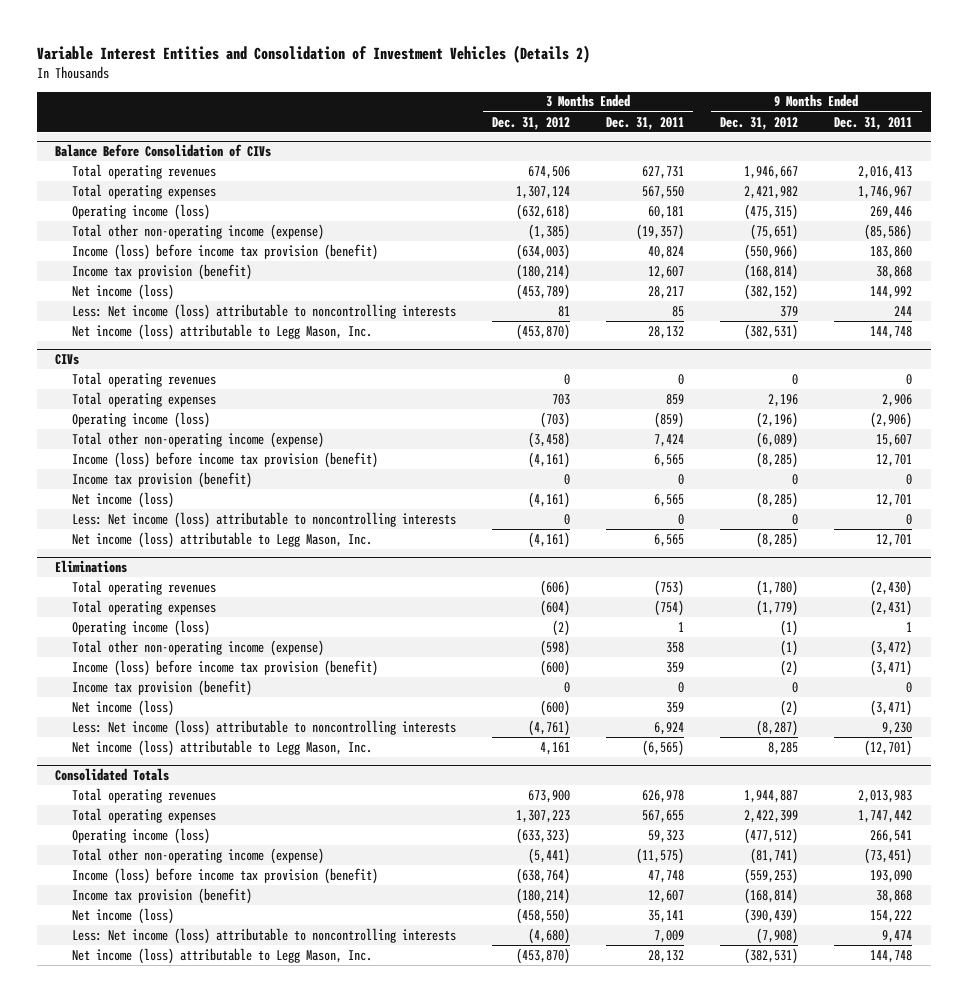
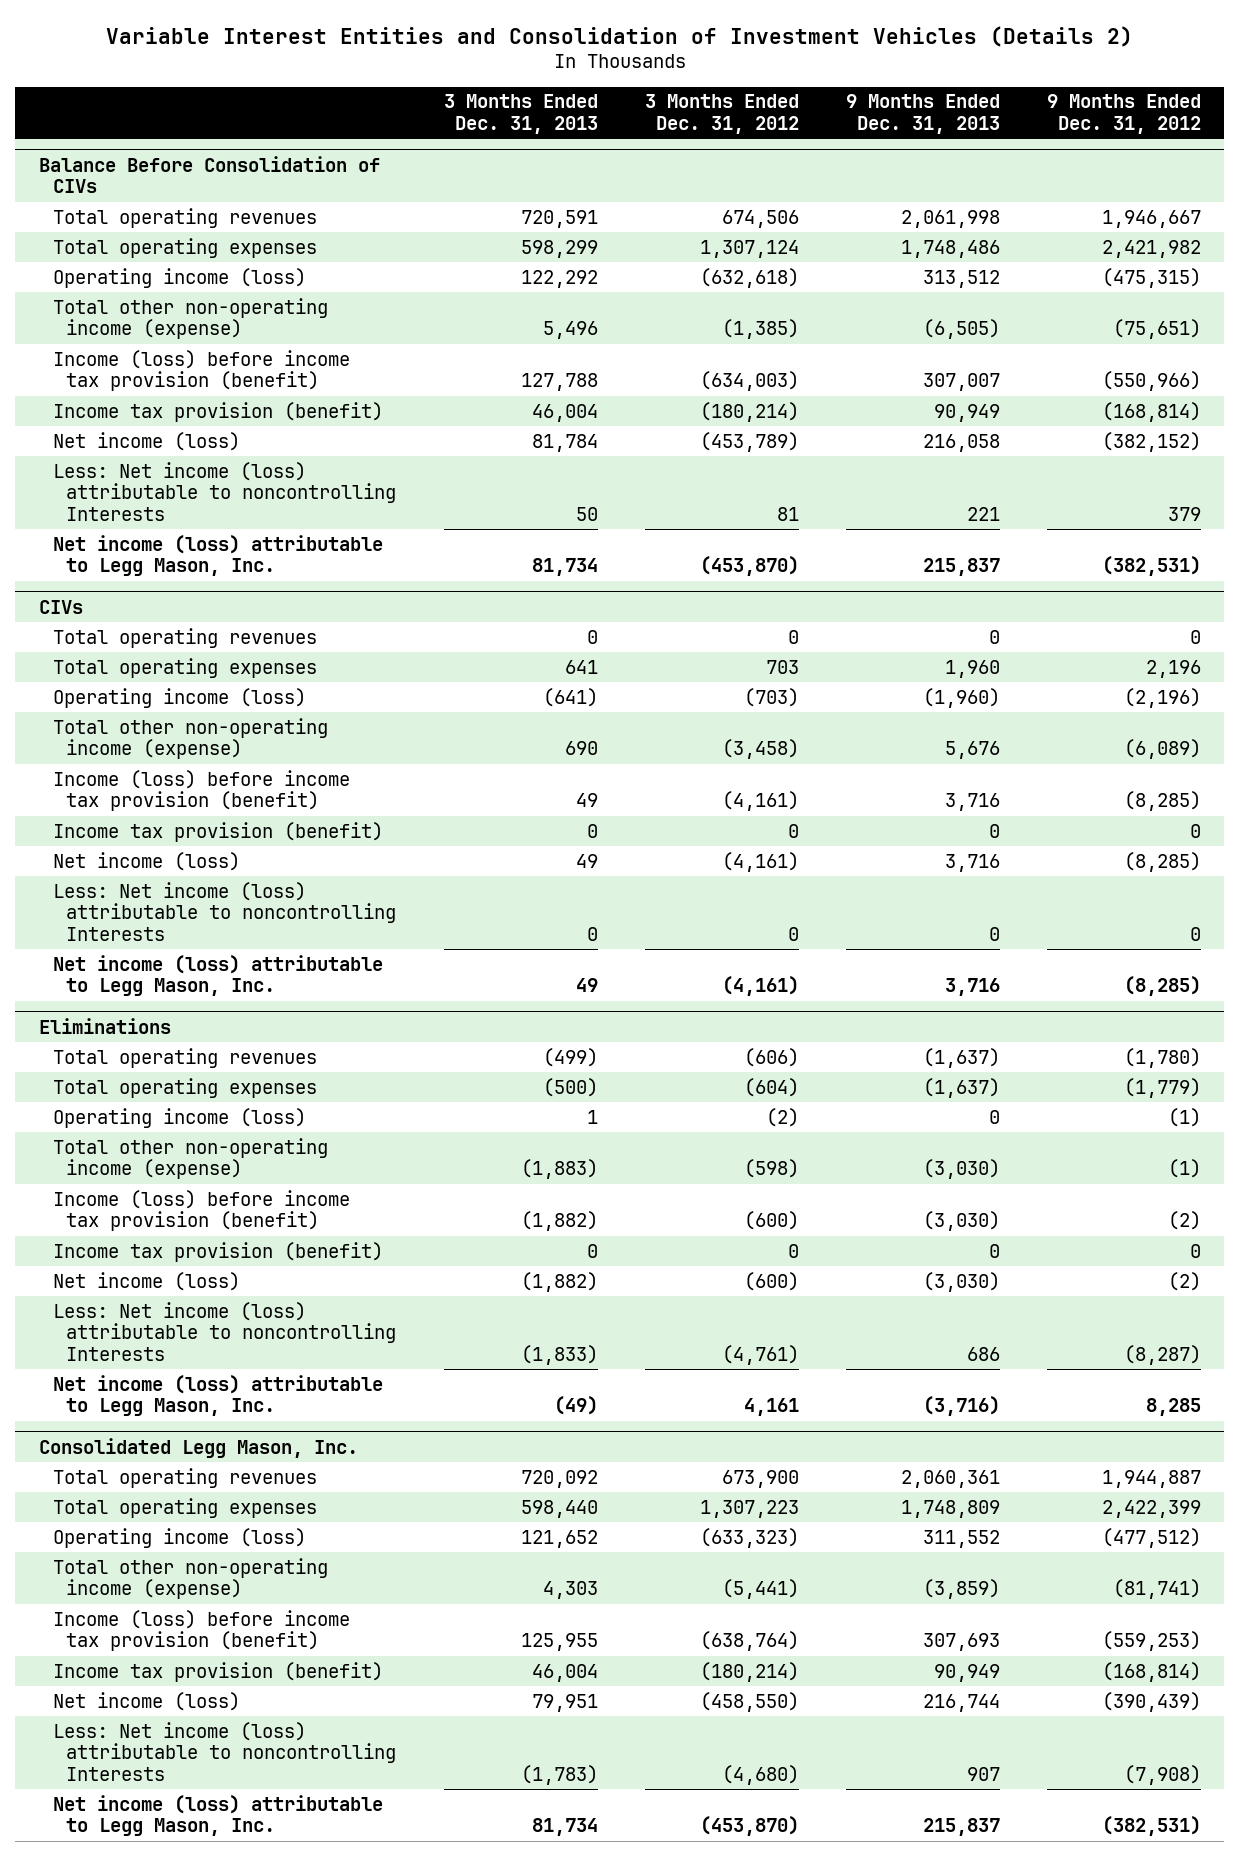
[606,116,685,130] Dec. 31, 2011 -> none
[834,116,913,130] Dec. 31, 2011 -> none
none -> [443,94,598,135] 3 Months Ended Dec. 31, 2013
none -> [845,94,1000,135] 9 Months Ended Dec. 31, 2013
[71,303,456,320] Less: Net income (loss) attributable to noncontrolling interests -> [52,461,397,522] Less: Net income (loss) attributable to noncontrolling Interests
[71,511,456,528] Less: Net income (loss) attributable to noncontrolling interests -> [52,881,397,942] Less: Net income (loss) attributable to noncontrolling Interests
[71,719,456,736] Less: Net income (loss) attributable to noncontrolling interests -> [52,1301,397,1362] Less: Net income (loss) attributable to noncontrolling Interests
[55,768,170,782] Consolidated Totals -> none
none -> [38,1437,358,1458] Consolidated Legg Mason, Inc.
[71,927,456,944] Less: Net income (loss) attributable to noncontrolling interests -> [52,1721,397,1782] Less: Net income (loss) attributable to noncontrolling Interests

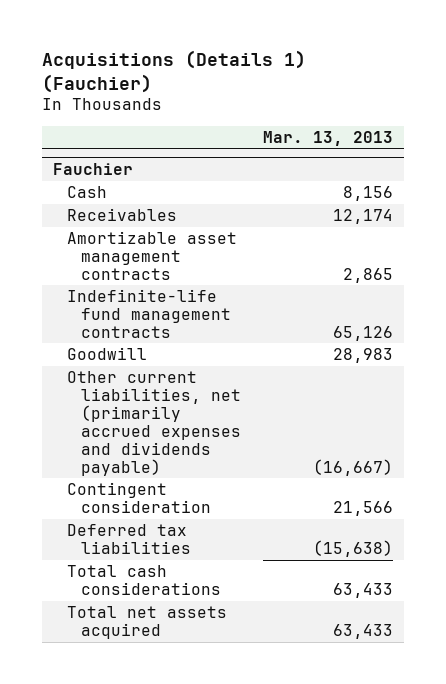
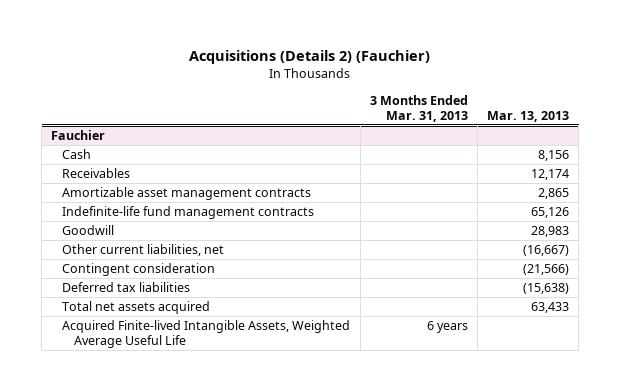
[41,49,306,93] Acquisitions (Details 1) (Fauchier) -> [189,50,431,65] Acquisitions (Details 2) (Fauchier)
none -> [369,94,468,122] 3 Months Ended Mar. 31, 2013
[67,370,242,476] Other current liabilities, net (primarily accrued expenses and dividends payable) -> [62,244,225,257] Other current liabilities, net
[333,500,394,516] 21,566 -> [522,264,569,276] (21,566)
[67,564,222,595] Total cash considerations -> none
none -> [62,320,351,349] Acquired Finite-lived Intangible Assets, Weighted Average Useful Life

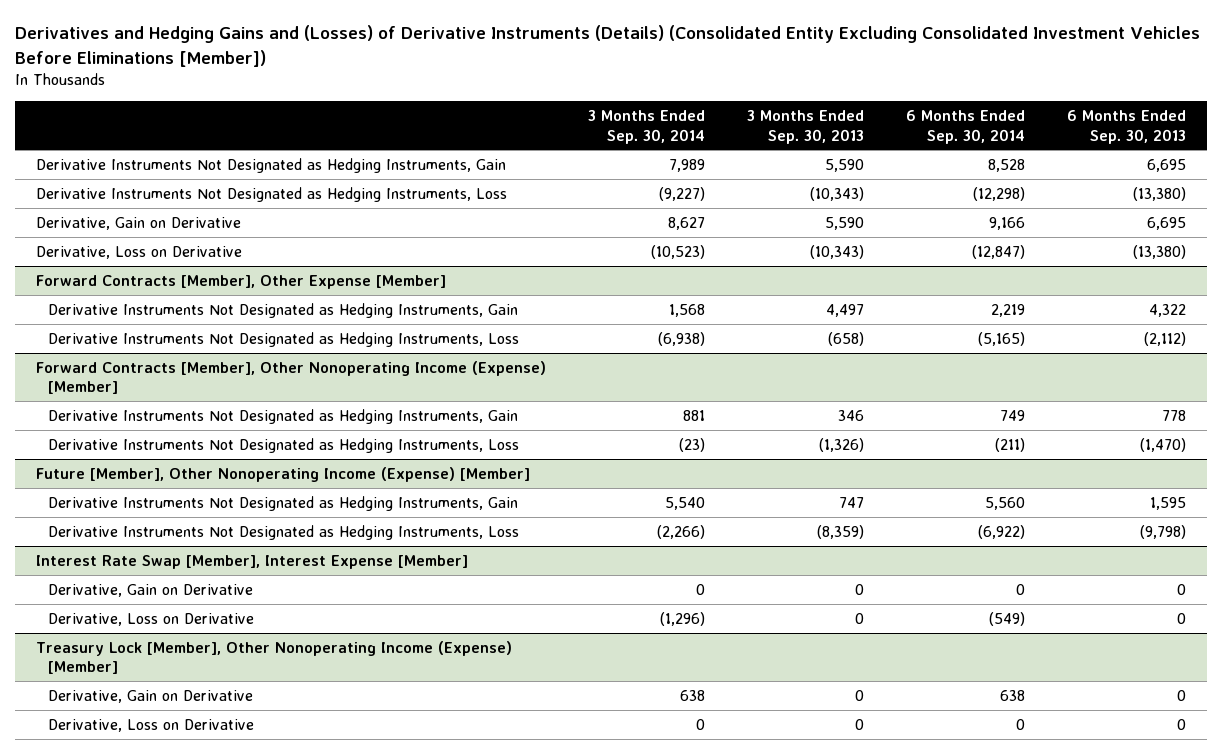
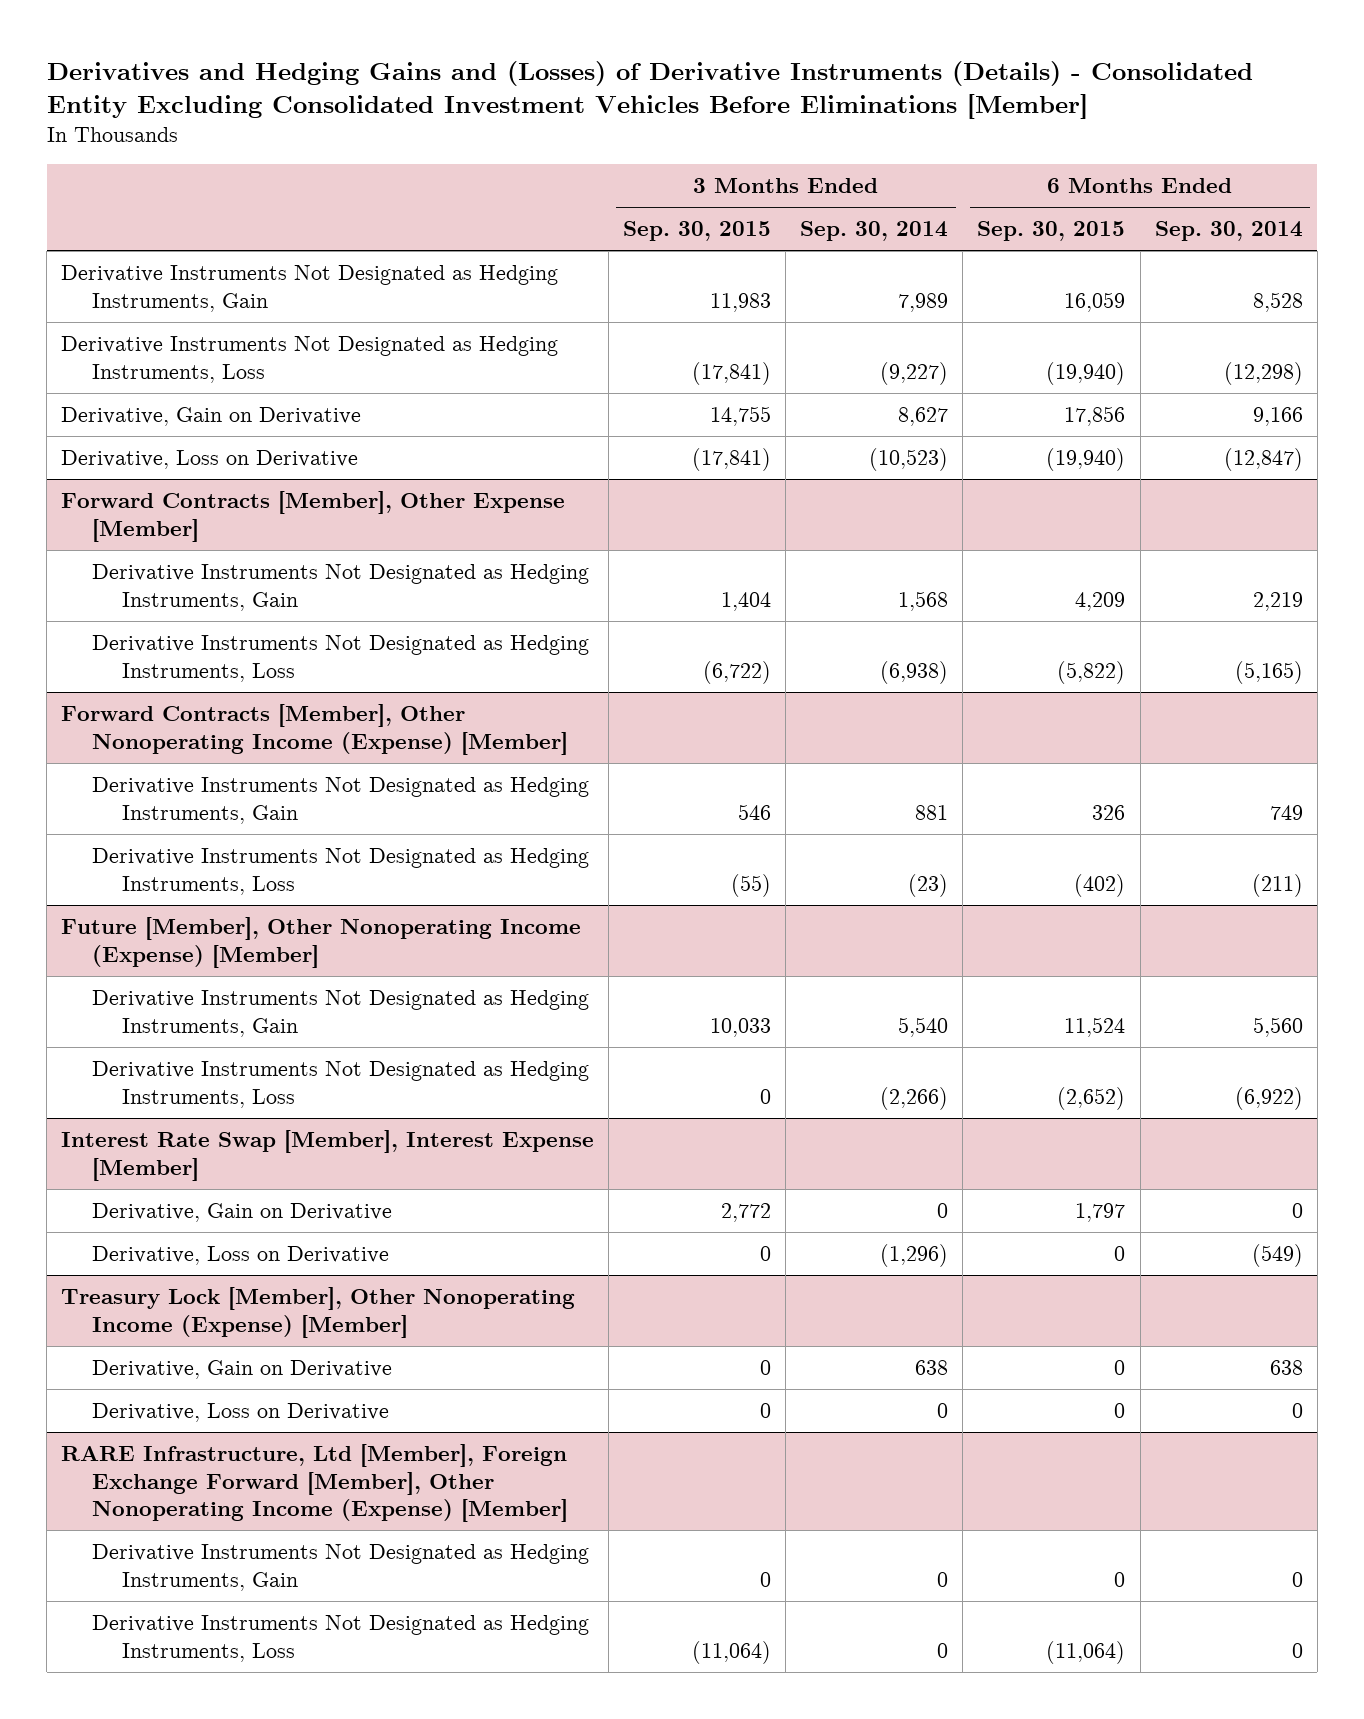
[14,25,1200,68] Derivatives and Hedging Gains and (Losses) of Derivative Instruments (Details) (Consolidated Entity Excluding Consolidated Investment Vehicles Before Eliminations [Member]) -> [46,60,1253,120] Derivatives and Hedging Gains and (Losses) of Derivative Instruments (Details) - Consolidated Entity Excluding Consolidated Investment Vehicles Before Eliminations [Member]
[747,109,865,144] 3 Months Ended Sep. 30, 2013 -> none
[1067,109,1187,144] 6 Months Ended Sep. 30, 2013 -> none
none -> [623,221,772,242] Sep. 30, 2015
none -> [977,221,1126,242] Sep. 30, 2015
none -> [61,1444,568,1523] RARE Infrastructure, Ltd [Member], Foreign Exchange Forward [Member], Other Nonoperating Income (Expense) [Member]
none -> [91,1544,589,1591] Derivative Instruments Not Designated as Hedging Instruments, Gain
none -> [91,1615,589,1662] Derivative Instruments Not Designated as Hedging Instruments, Loss

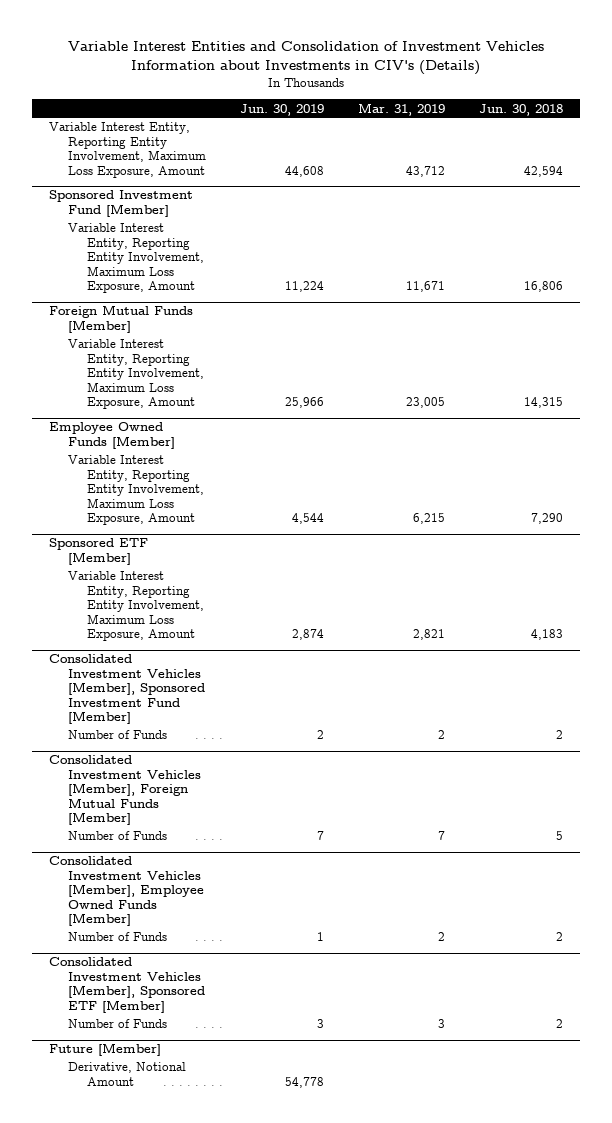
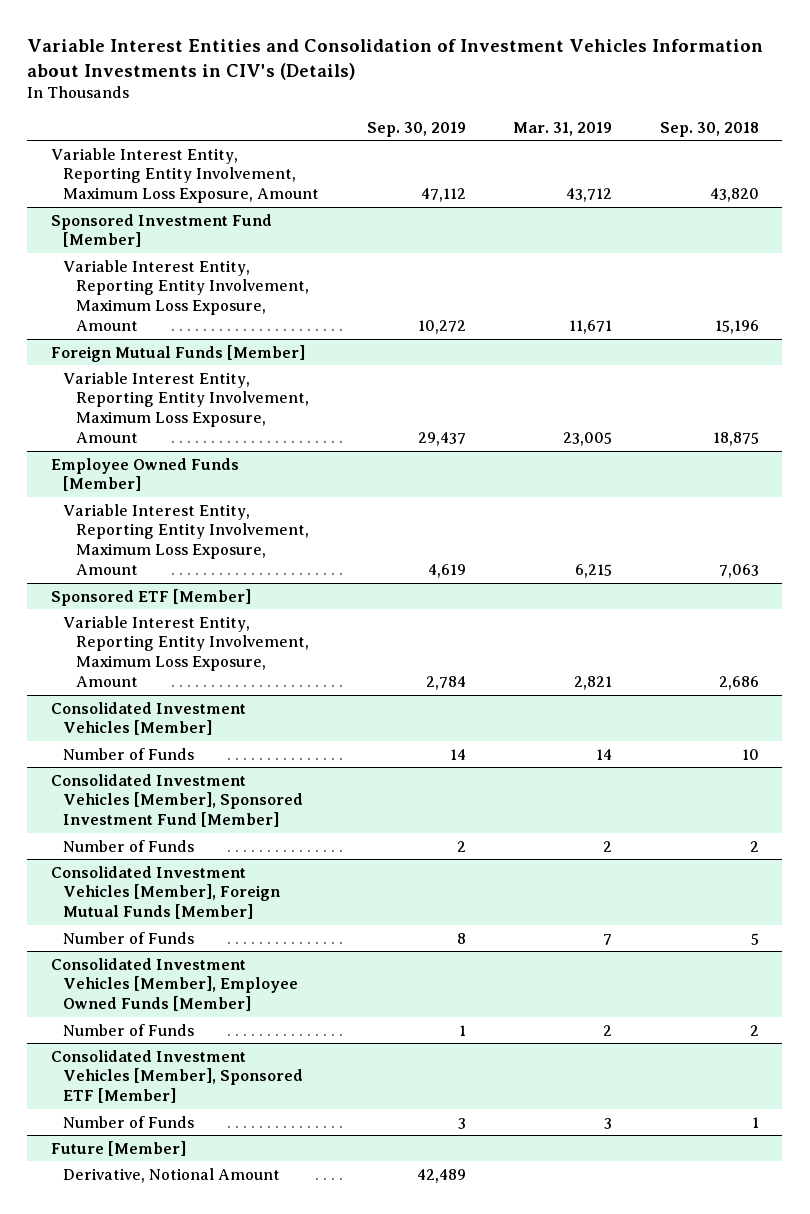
[240,103,325,116] Jun. 30, 2019 -> none
[478,103,563,116] Jun. 30, 2018 -> none
none -> [366,121,466,137] Sep. 30, 2019
none -> [659,121,759,137] Sep. 30, 2018
none -> [51,701,247,736] Consolidated Investment Vehicles [Member]
none -> [63,747,195,760] Number of Funds

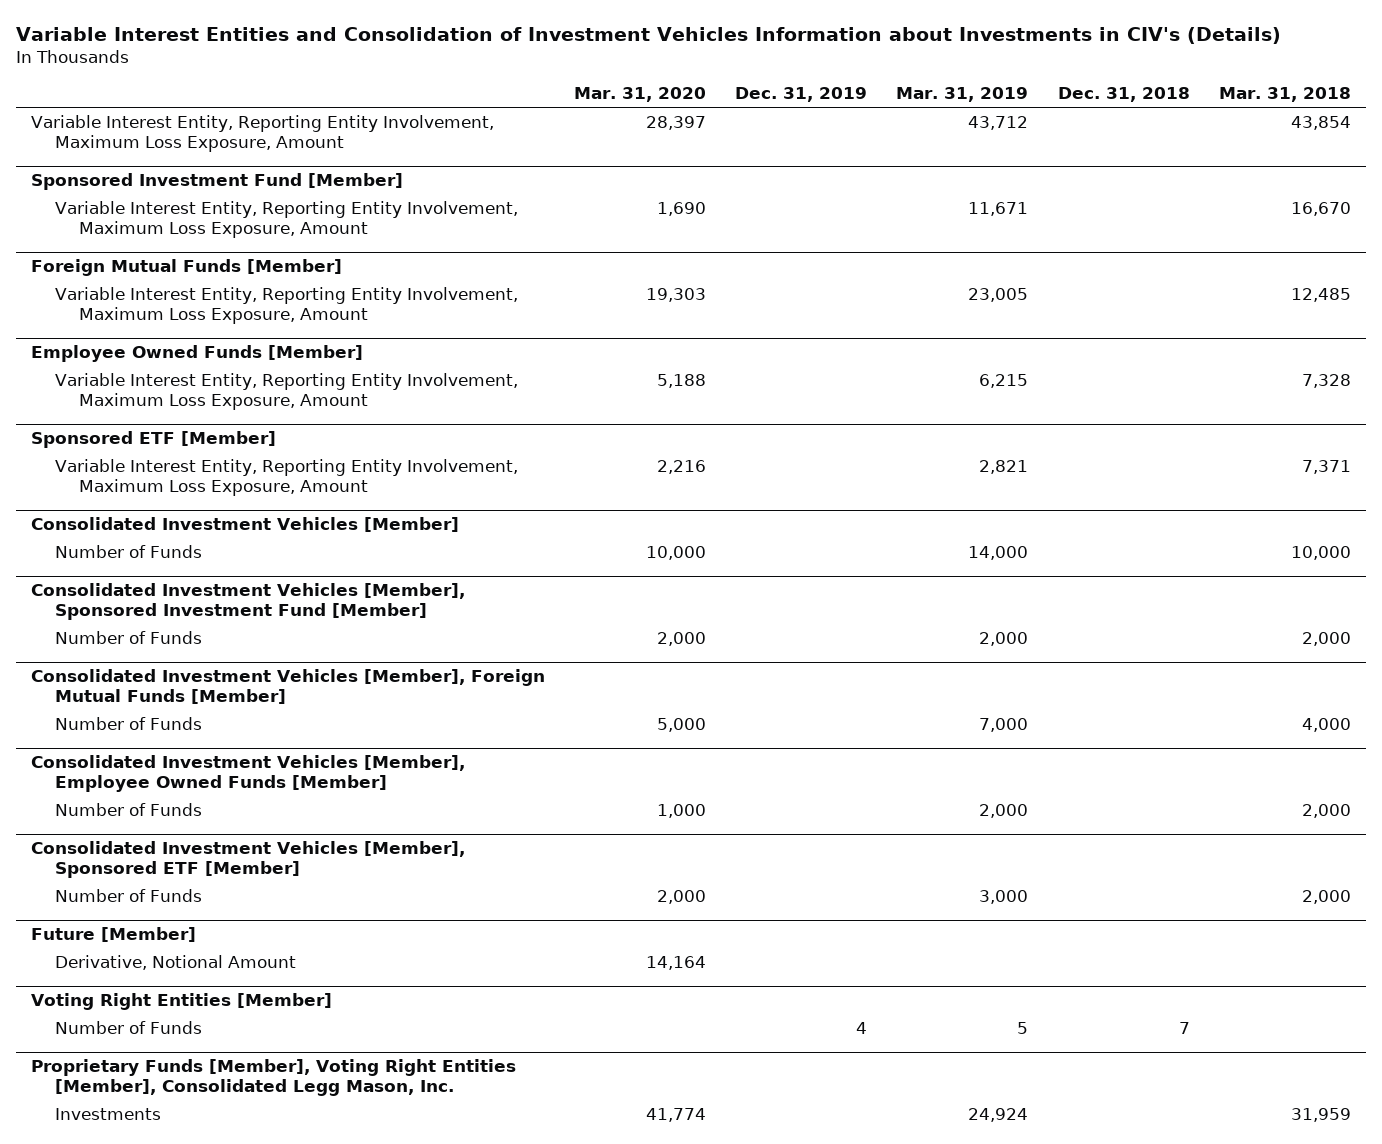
[366,121,466,137] Sep. 30, 2019 -> none
[659,121,759,137] Sep. 30, 2018 -> none
none -> [573,87,706,103] Mar. 31, 2020
none -> [735,87,868,103] Dec. 31, 2019
none -> [1057,87,1190,103] Dec. 31, 2018
none -> [1218,87,1351,103] Mar. 31, 2018
[596,748,613,760] 14 -> [968,545,1029,560] 14,000
[603,840,613,852] 2 -> [979,631,1029,646] 2,000
[603,933,613,945] 7 -> [979,717,1029,732] 7,000
[603,1024,613,1036] 2 -> [979,803,1029,818] 2,000
[604,1117,613,1129] 3 -> [979,889,1029,904] 3,000
none -> [30,992,332,1010] Voting Right Entities [Member]
none -> [54,1020,202,1034] Number of Funds
none -> [30,1058,516,1096] Proprietary Funds [Member], Voting Right Entities [Member], Consolidated Legg Mason, Inc.
none -> [54,1107,161,1120] Investments

